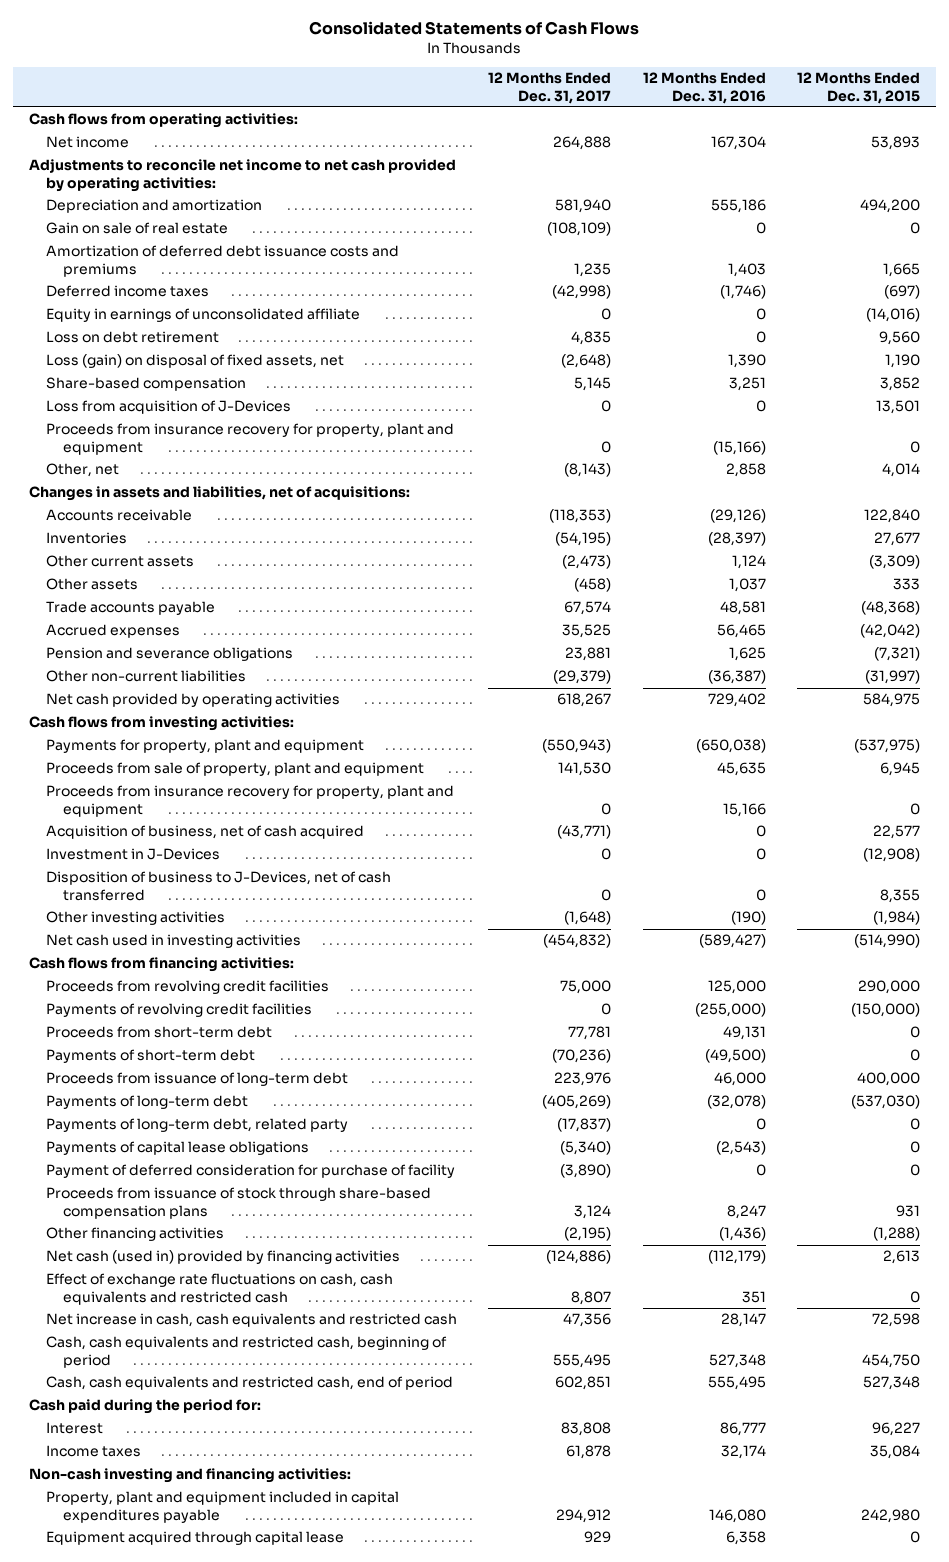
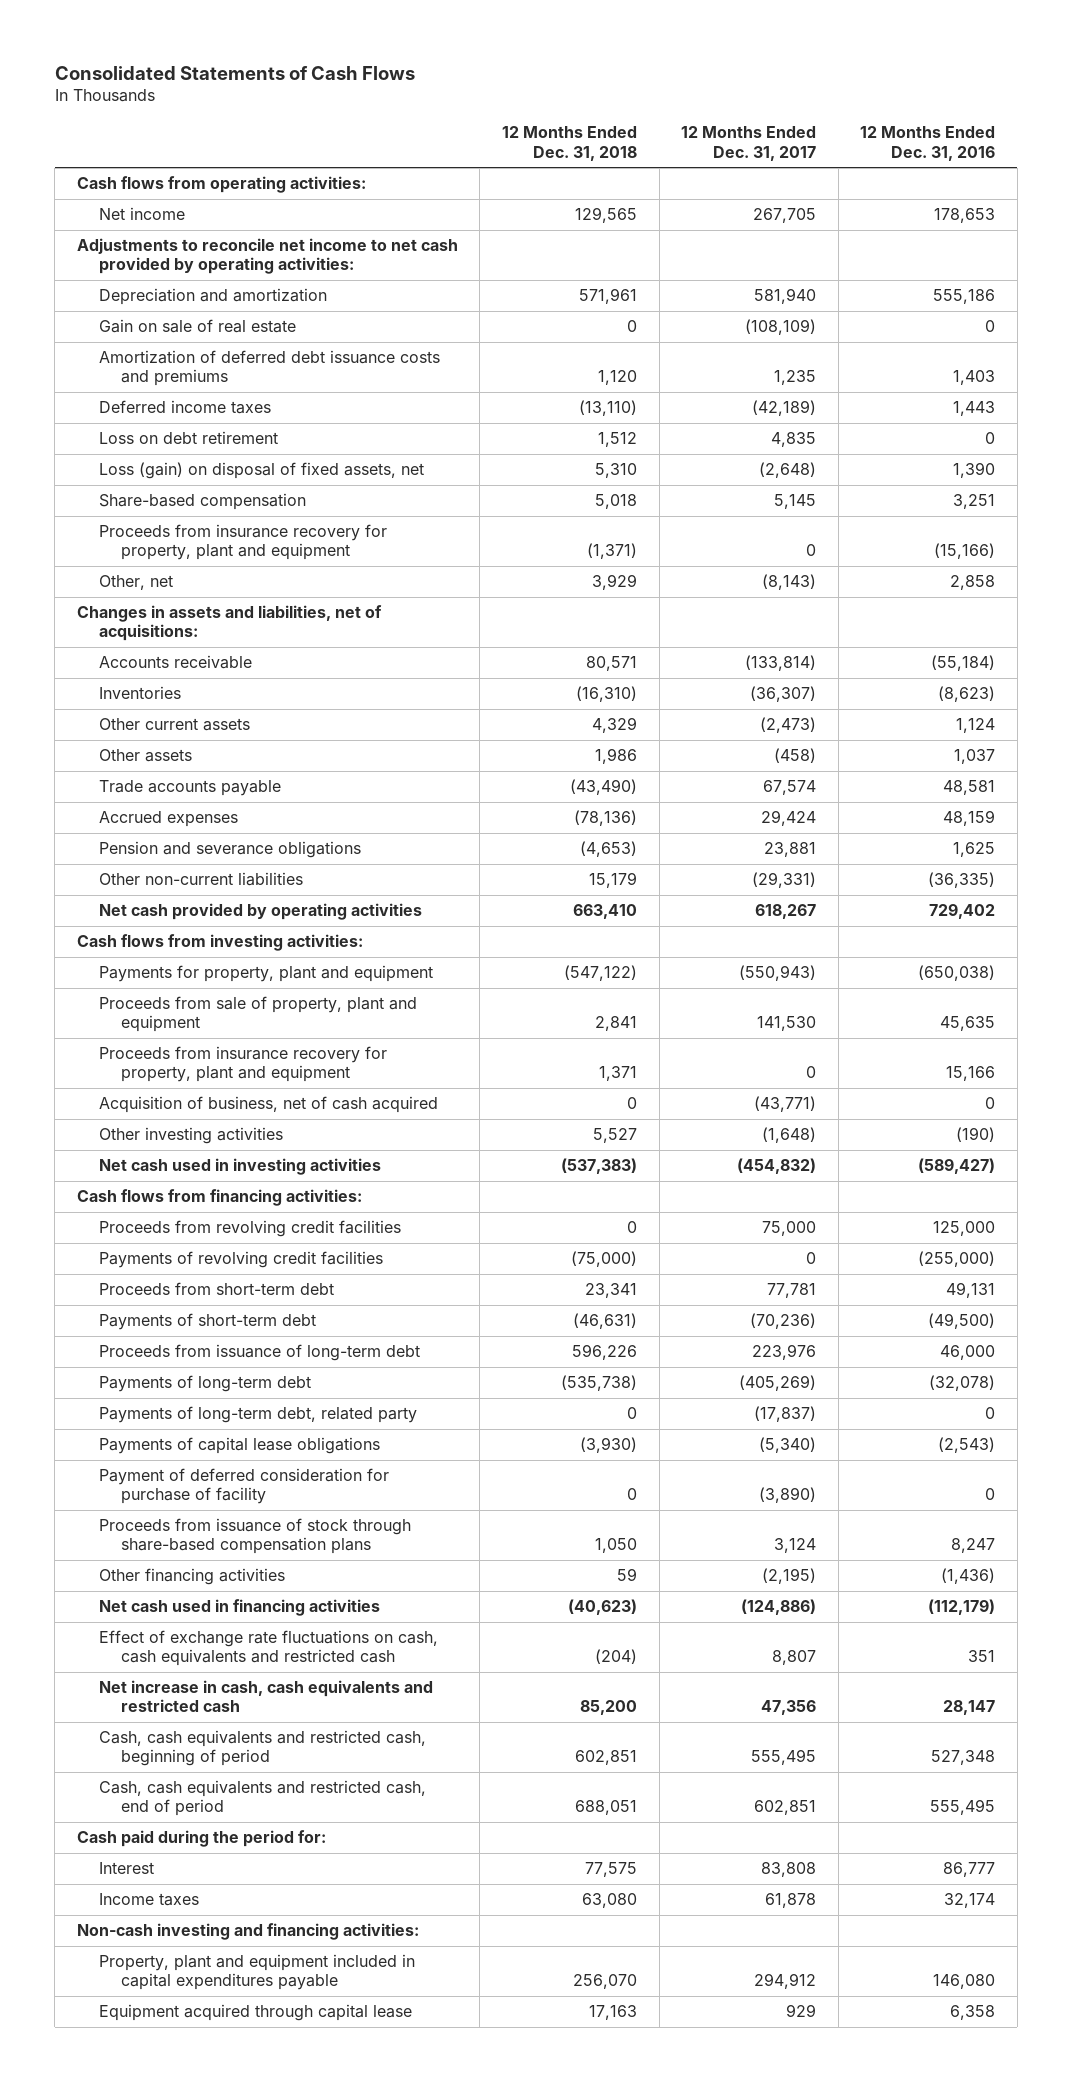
[797,72,921,104] 12 Months Ended Dec. 31, 2015 -> none
none -> [501,126,637,161] 12 Months Ended Dec. 31, 2018
[553,136,612,151] 264,888 -> [753,208,817,224] 267,705
[710,136,766,151] 167,304 -> [934,208,996,224] 178,653
[45,308,360,323] Equity in earnings of unconsolidated affiliate -> none
[552,285,612,300] (42,998) -> [752,400,817,417] (42,189)
[719,285,766,300] (1,746) -> [953,401,996,417] 1,443
[45,400,291,415] Loss from acquisition of J-Devices -> none
[549,509,612,524] (118,353) -> [745,655,817,672] (133,814)
[709,509,766,524] (29,126) -> [931,655,996,672] (55,184)
[555,532,612,547] (54,195) -> [750,686,817,703] (36,307)
[707,532,766,547] (28,397) -> [938,686,996,703] (8,623)
[562,624,612,639] 35,525 -> [761,810,817,827] 29,424
[716,624,766,639] 56,465 -> [943,810,996,827] 48,159
[553,670,612,685] (29,379) -> [752,872,817,889] (29,331)
[707,670,766,685] (36,387) -> [928,872,996,889] (36,335)
[45,848,220,861] Investment in J-Devices -> none
[45,871,391,901] Disposition of business to J-Devices, net of cash transferred -> none
[45,1250,400,1265] Net cash (used in) provided by financing activities -> [99,1599,381,1617] Net cash used in financing activities

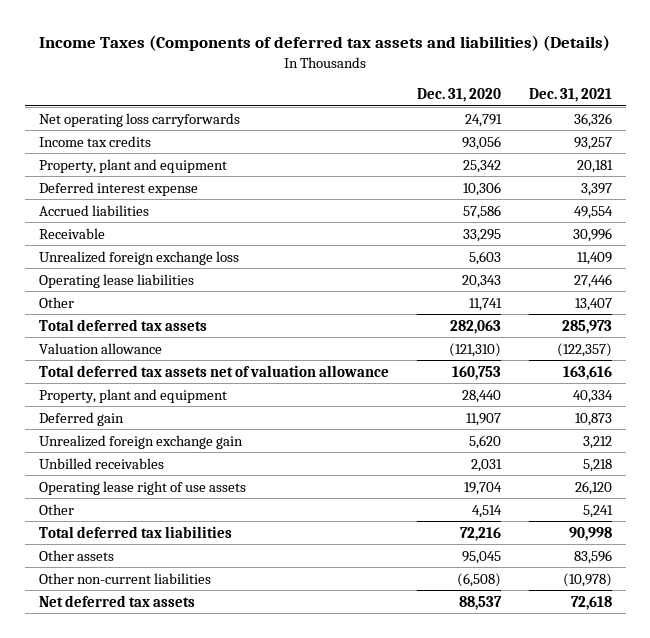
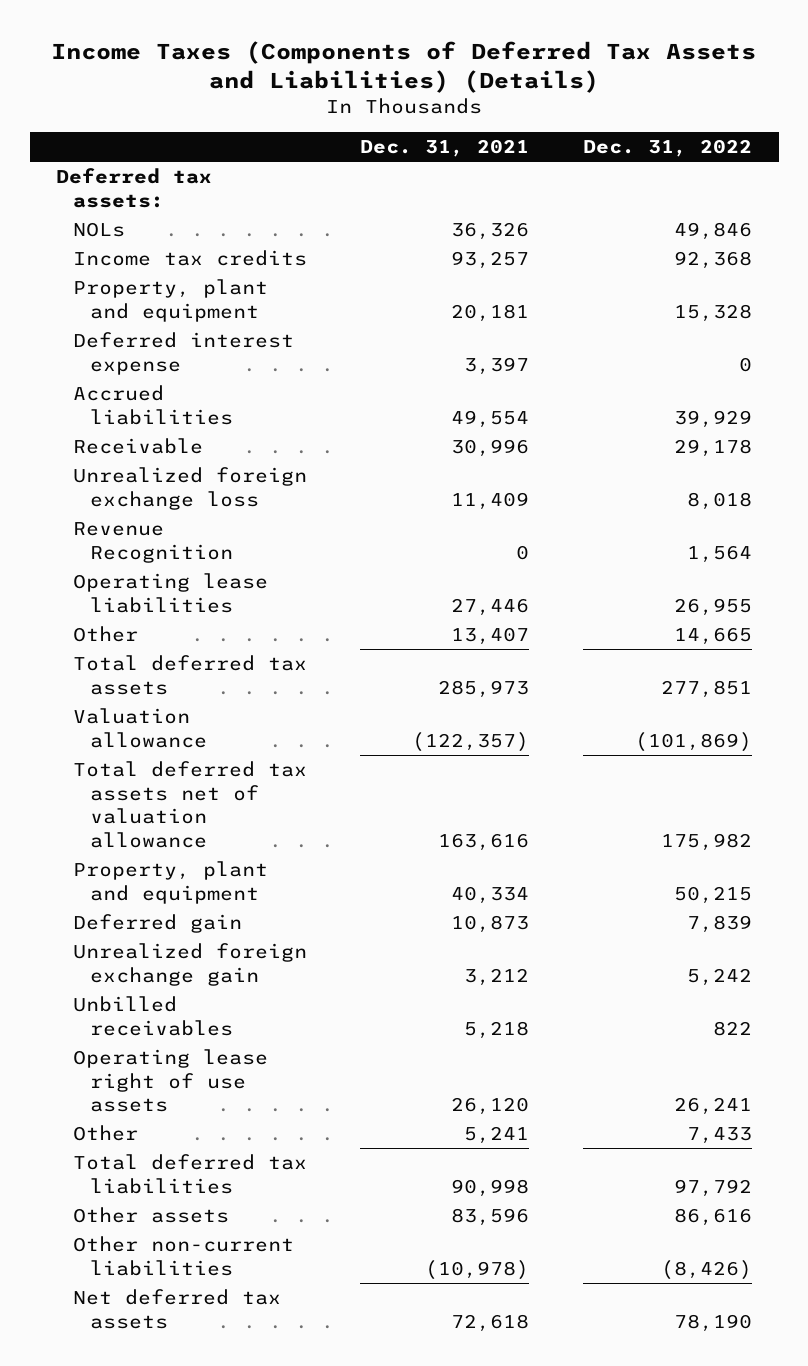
[39,34,611,51] Income Taxes (Components of deferred tax assets and liabilities) (Details) -> [51,40,757,93] Income Taxes (Components of Deferred Tax Assets and Liabilities) (Details)
[416,87,501,102] Dec. 31, 2020 -> none
none -> [582,139,752,158] Dec. 31, 2022
none -> [56,168,213,208] Deferred tax assets:
[38,112,240,127] Net operating loss carryforwards -> [73,222,126,238] NOLs
none -> [73,522,233,563] Revenue Recognition

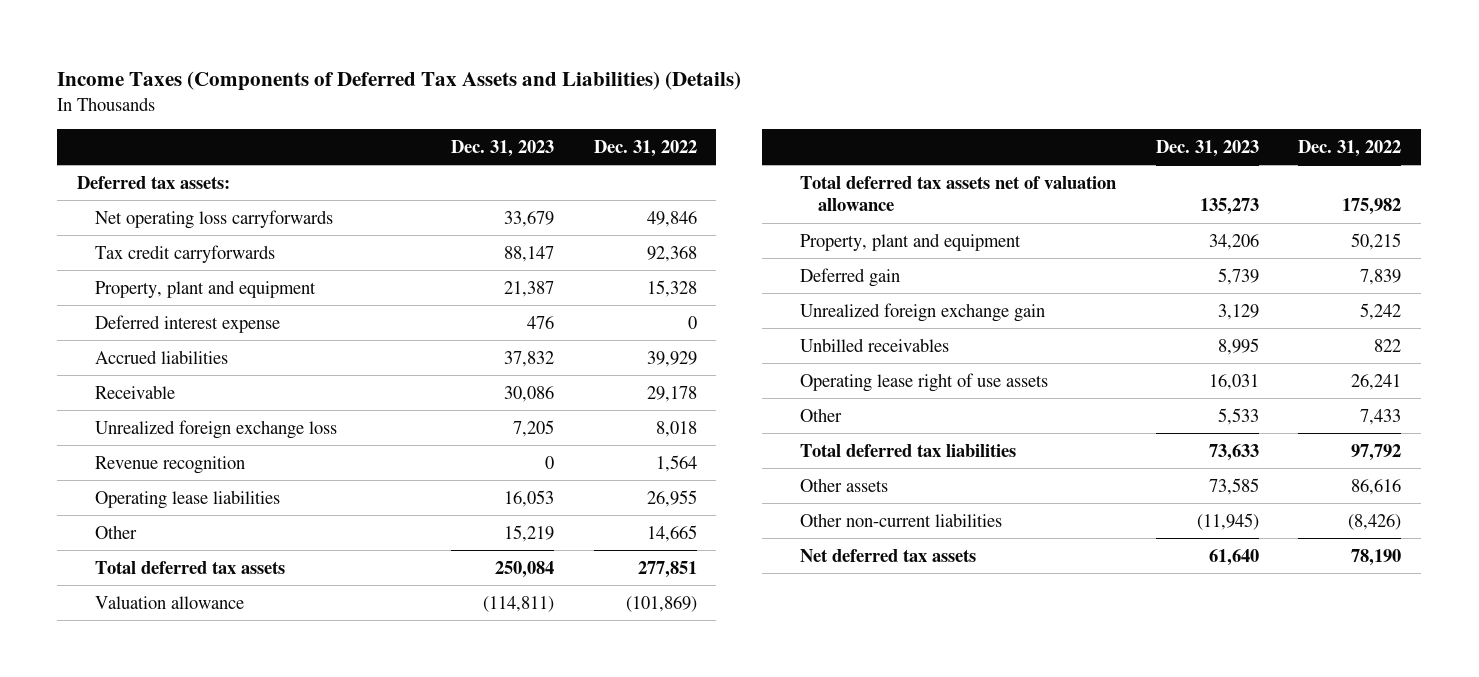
[360,139,530,158] Dec. 31, 2021 -> none
none -> [451,139,555,157] Dec. 31, 2023
[73,222,126,238] NOLs -> [95,209,334,229] Net operating loss carryforwards
[73,250,308,267] Income tax credits -> [95,244,276,263] Tax credit carryforwards
[73,522,233,563] Revenue Recognition -> [95,455,246,474] Revenue recognition

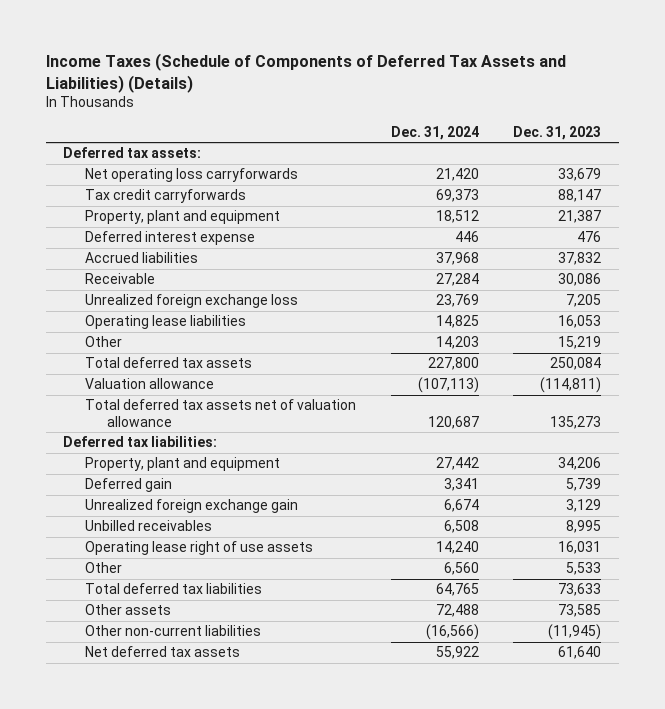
[57,70,742,91] Income Taxes (Components of Deferred Tax Assets and Liabilities) (Details) -> [46,53,567,93] Income Taxes (Schedule of Components of Deferred Tax Assets and Liabilities) (Details)
[593,139,697,157] Dec. 31, 2022 -> none
none -> [390,125,479,140] Dec. 31, 2024
[95,455,246,474] Revenue recognition -> none
none -> [63,436,218,448] Deferred tax liabilities:

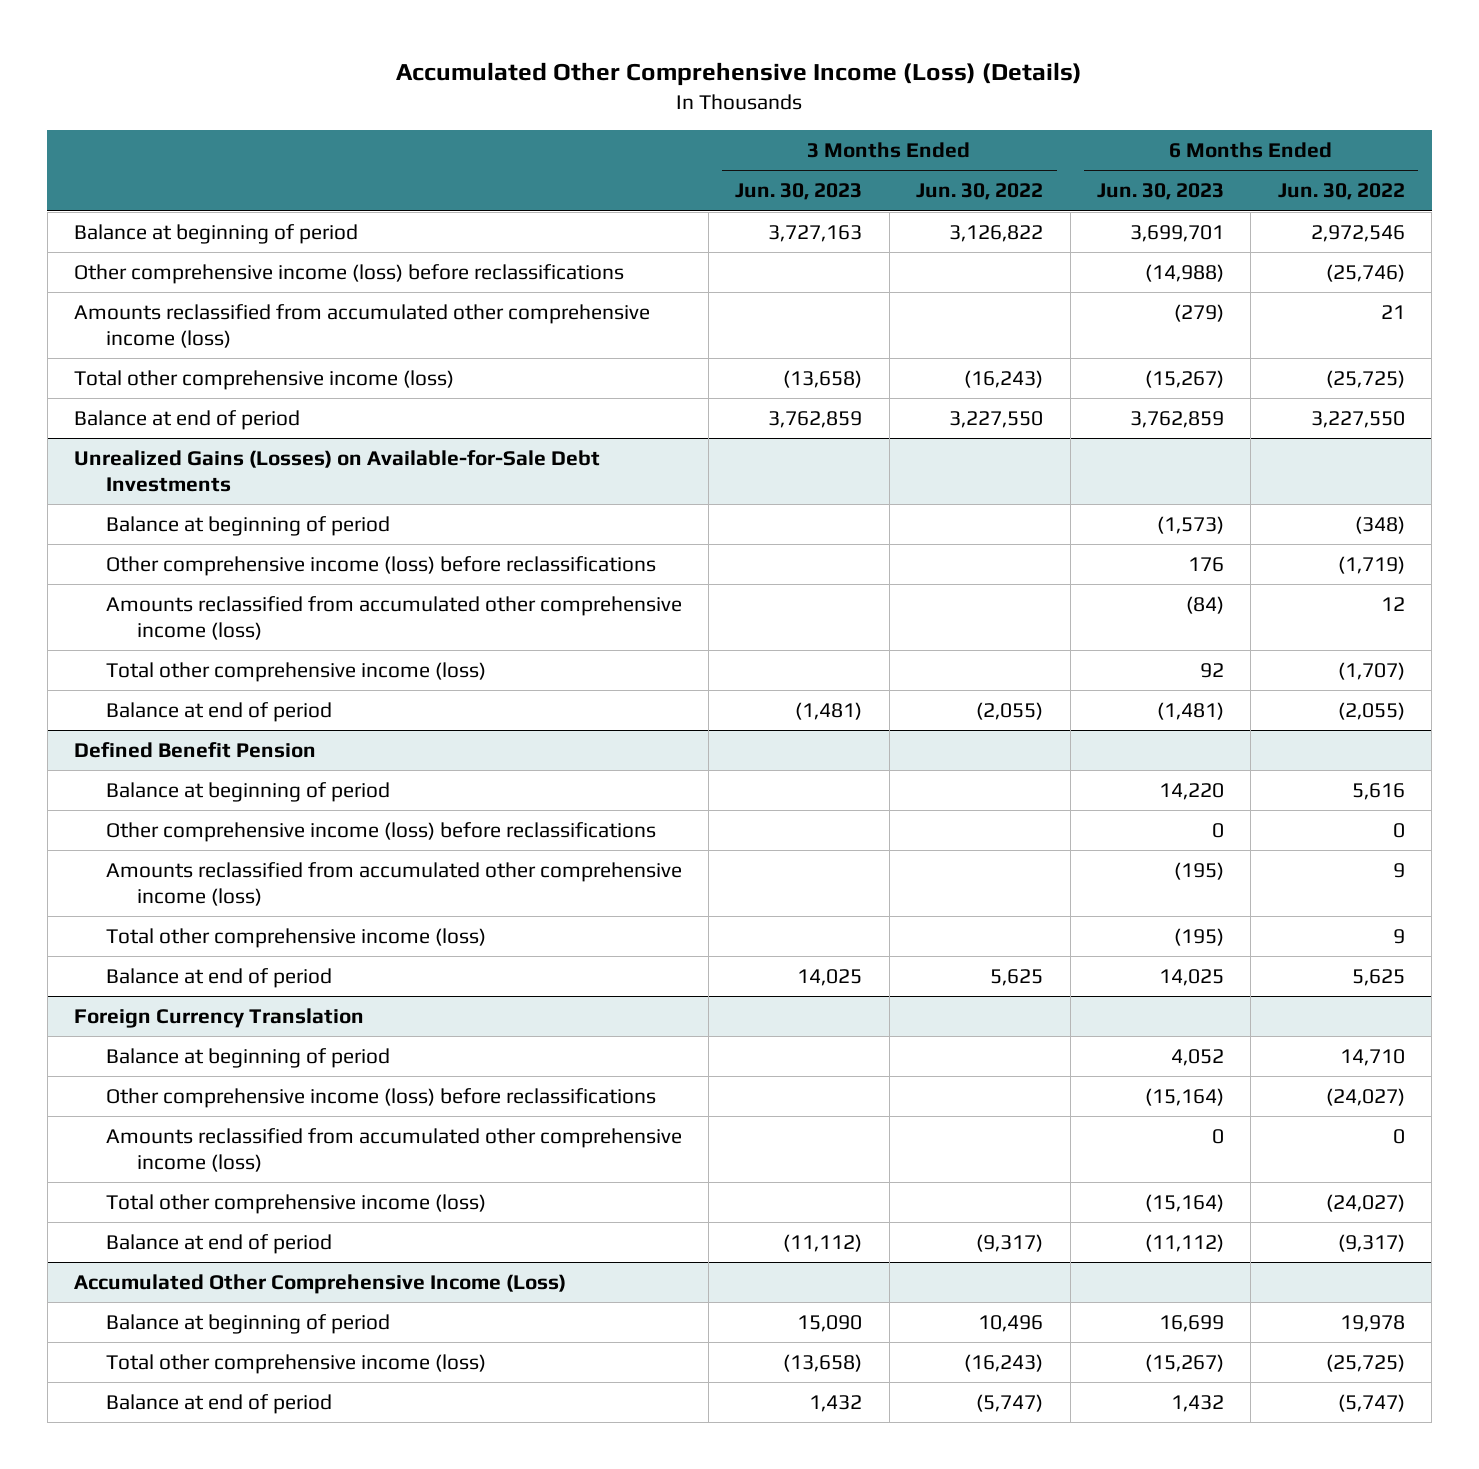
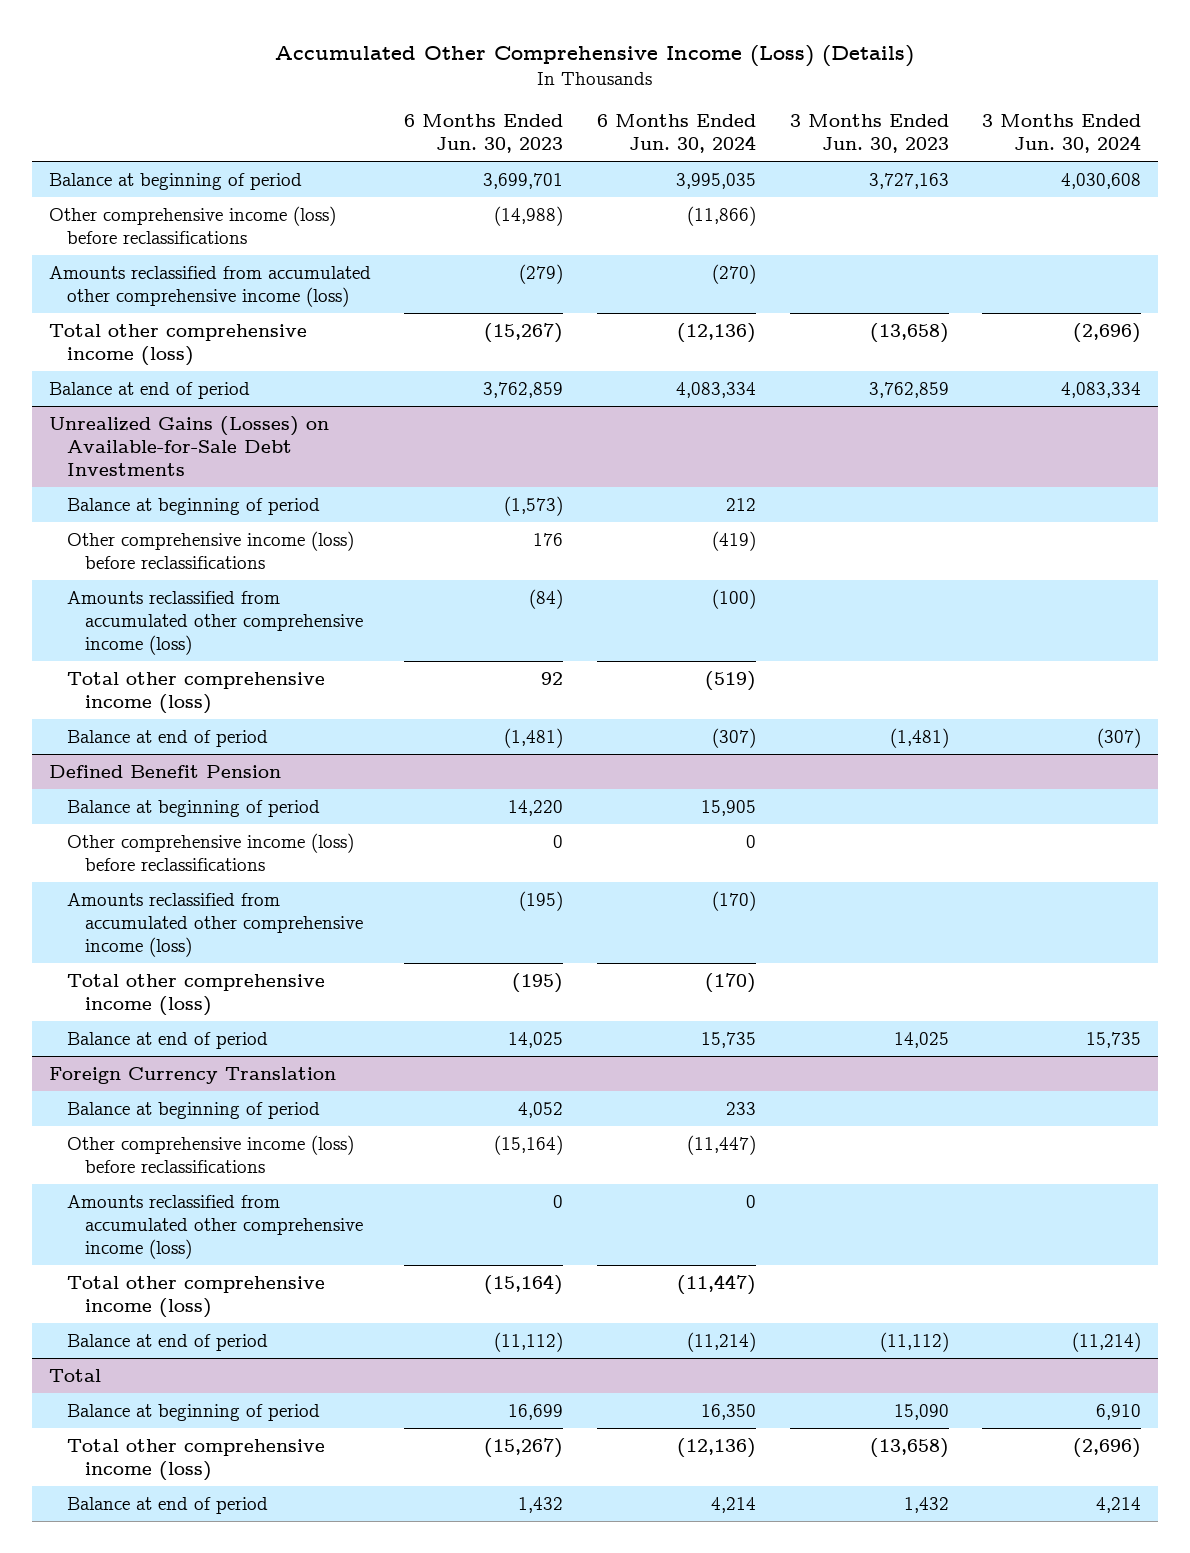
[916,183,1044,201] Jun. 30, 2022 -> none
[1277,183,1405,201] Jun. 30, 2022 -> none
none -> [596,113,756,154] 6 Months Ended Jun. 30, 2024
none -> [982,113,1142,154] 3 Months Ended Jun. 30, 2024
[74,1274,567,1295] Accumulated Other Comprehensive Income (Loss) -> [48,1368,101,1382] Total

